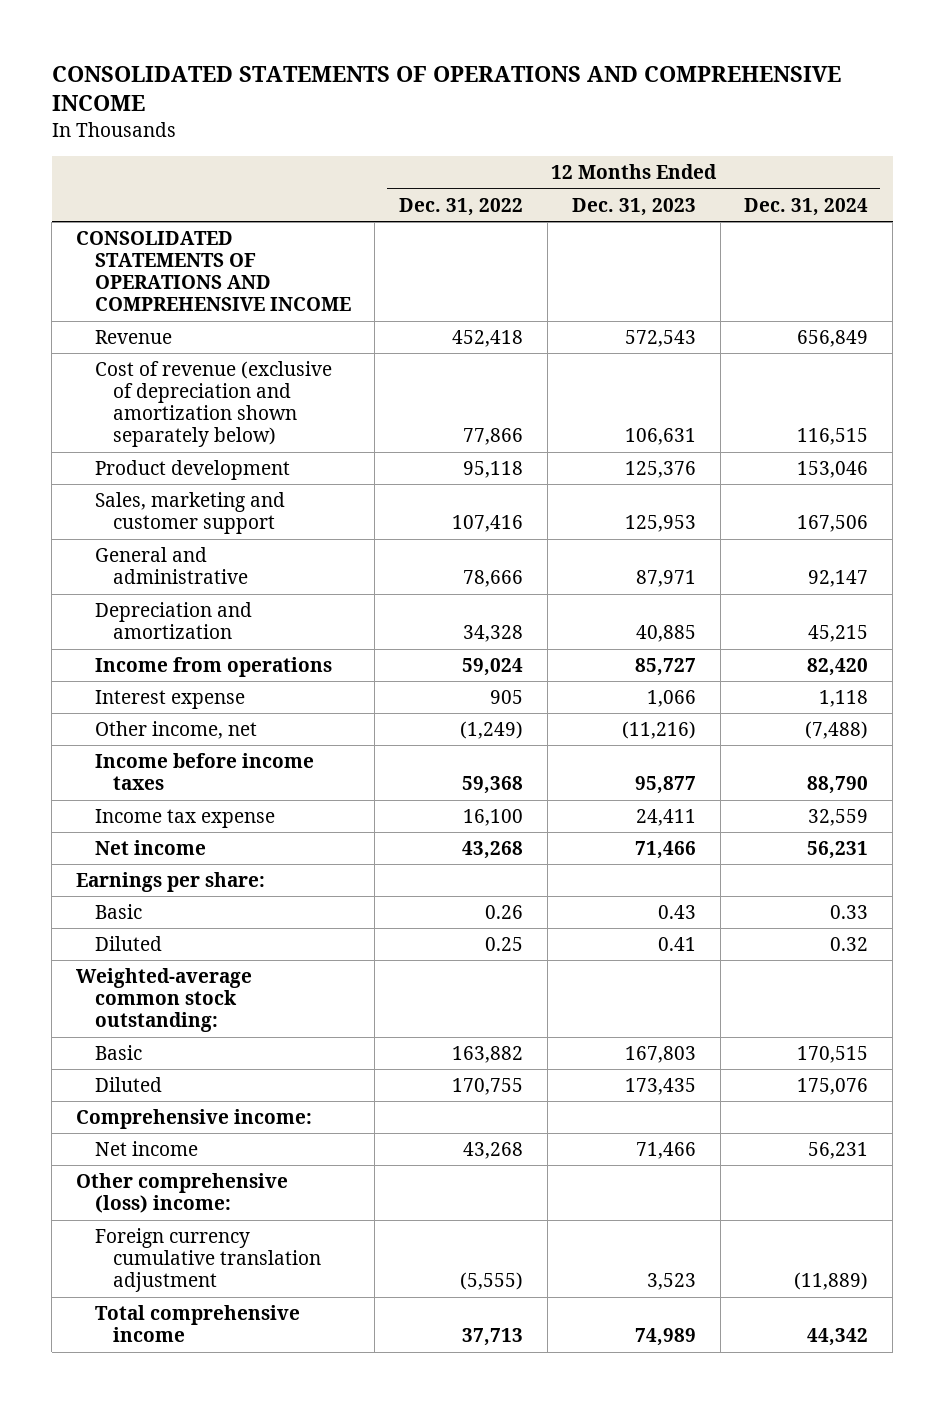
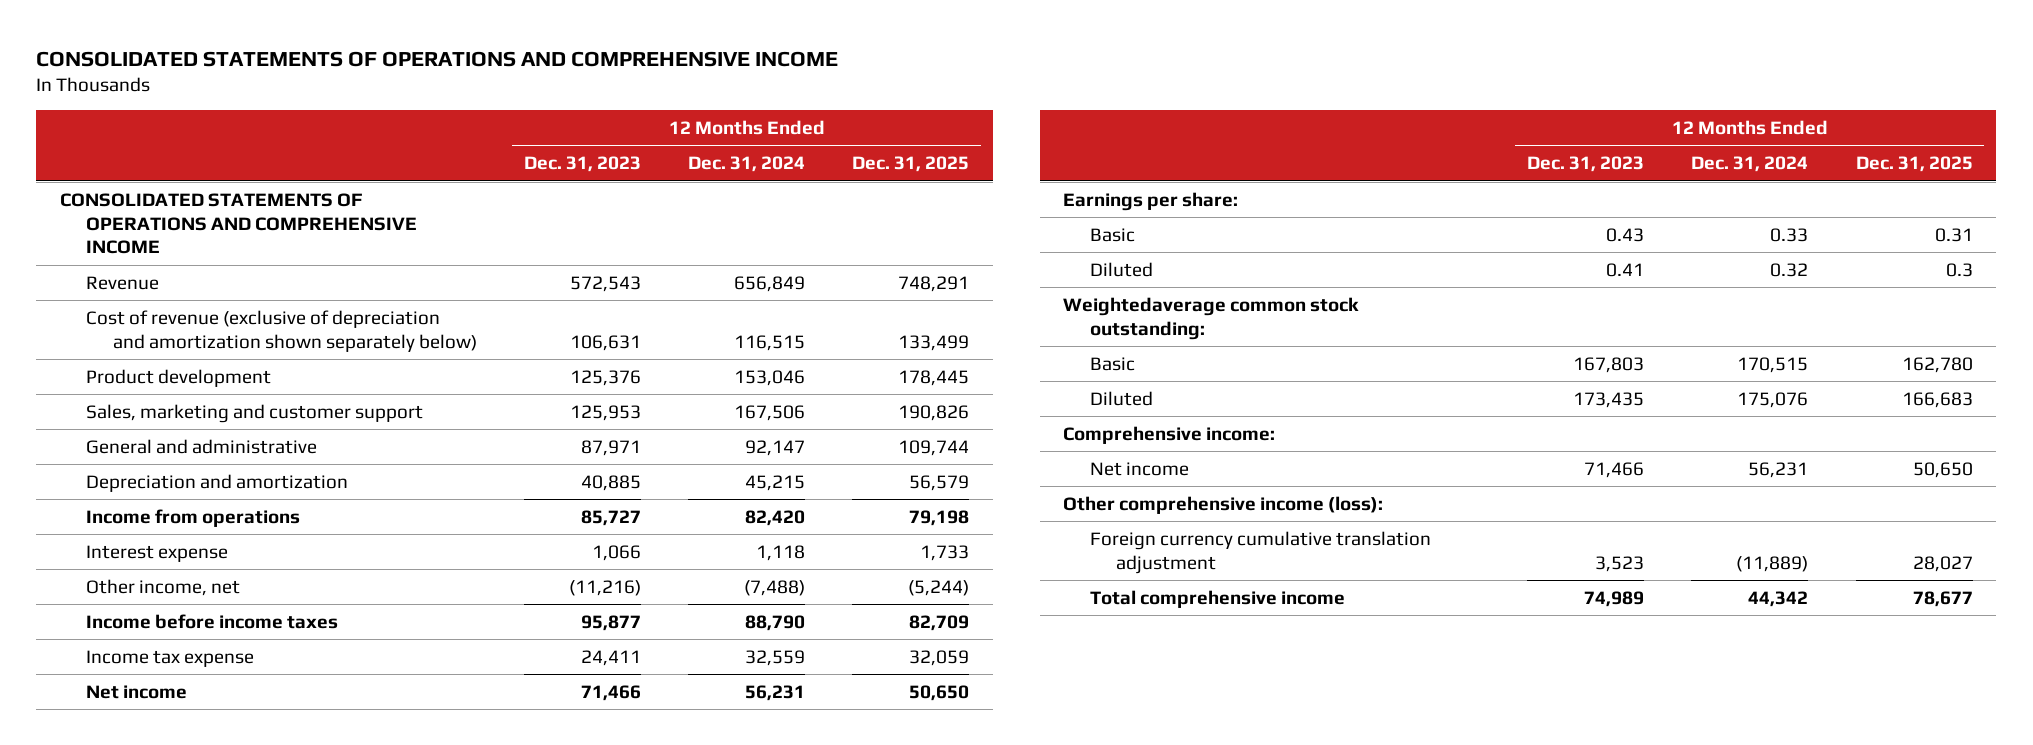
[399,197,524,216] Dec. 31, 2022 -> none
none -> [852,155,970,172] Dec. 31, 2025
[76,968,253,1033] Weighted-average common stock outstanding: -> [1063,296,1360,340] Weightedaverage common stock outstanding:
[76,1173,289,1214] Other comprehensive (loss) income: -> [1063,495,1384,514] Other comprehensive income (loss):

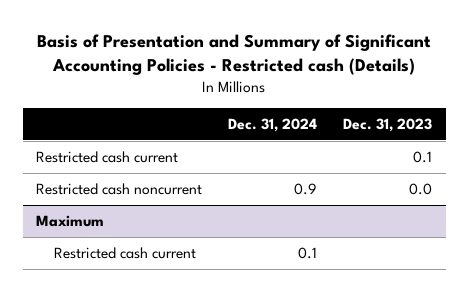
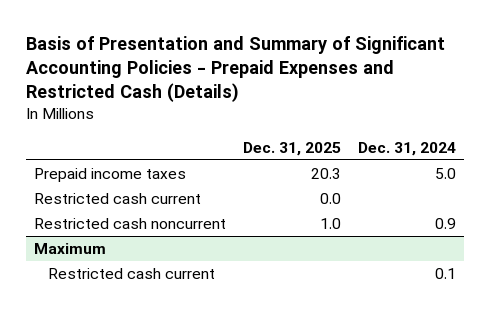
[37,34,432,76] Basis of Presentation and Summary of Significant Accounting Policies - Restricted cash (Details) -> [25,35,445,103] Basis of Presentation and Summary of Significant Accounting Policies - Prepaid Expenses and Restricted Cash (Details)
[343,117,433,132] Dec. 31, 2023 -> none
none -> [242,141,341,156] Dec. 31, 2025
none -> [34,167,187,182] Prepaid income taxes

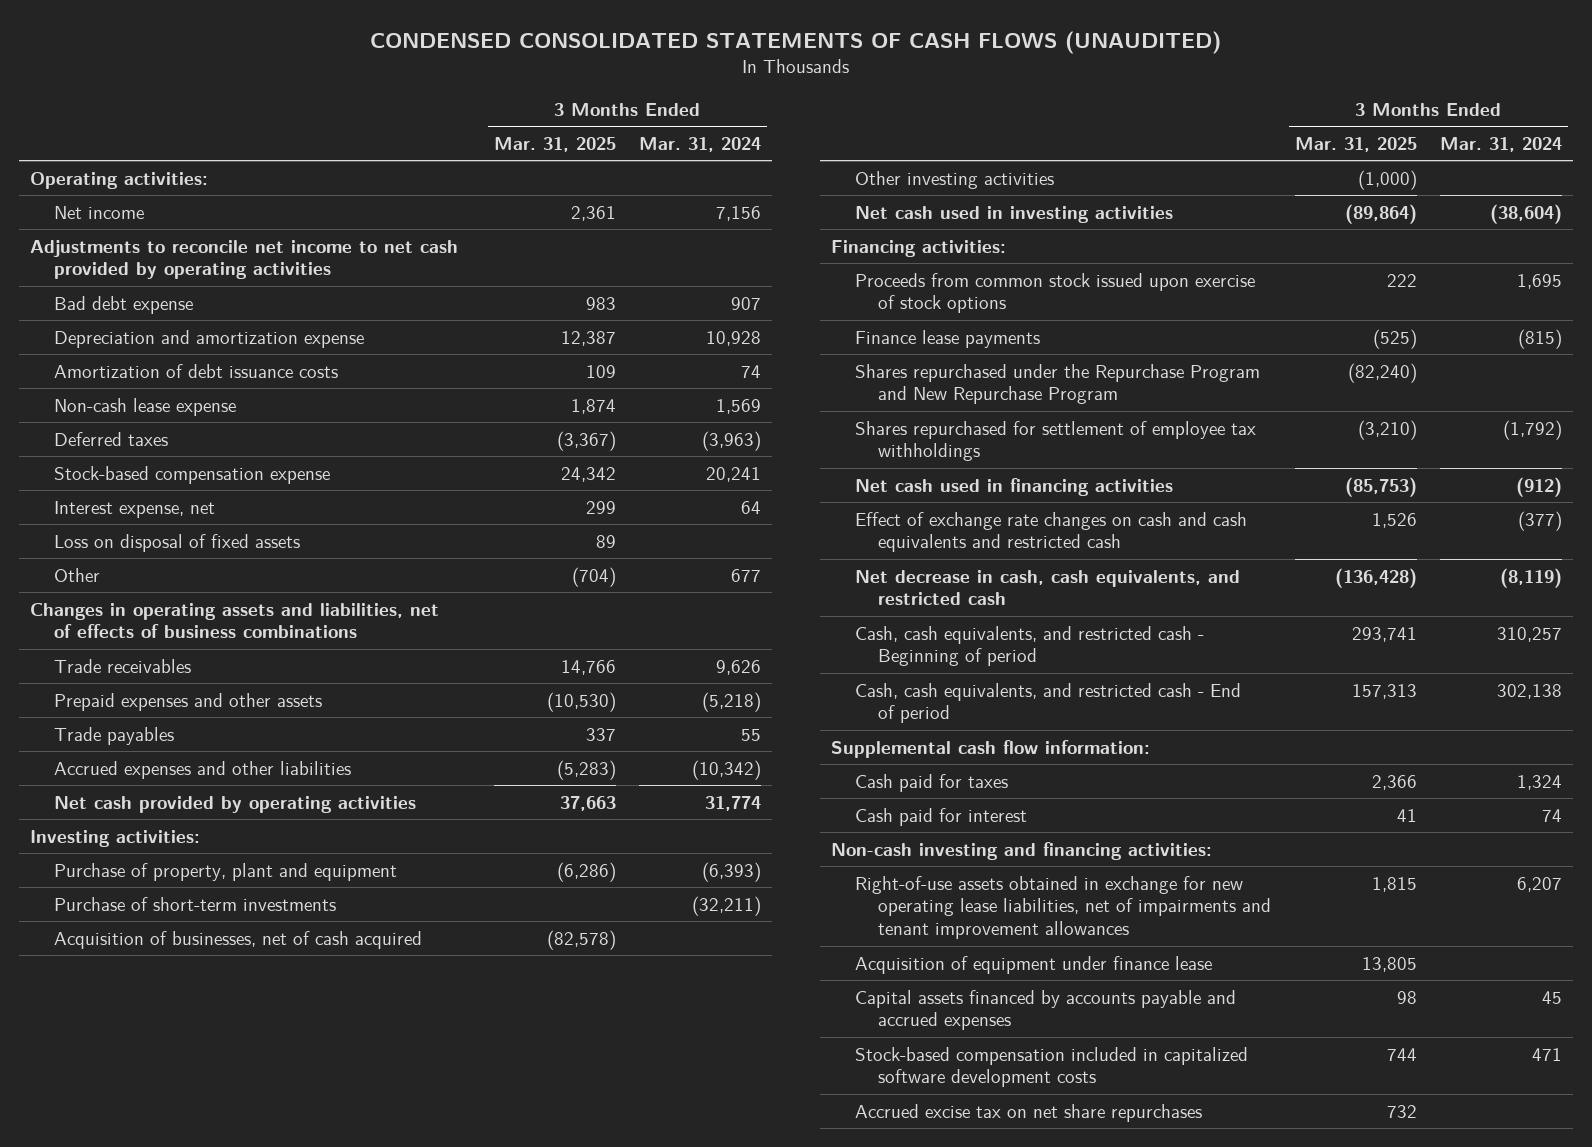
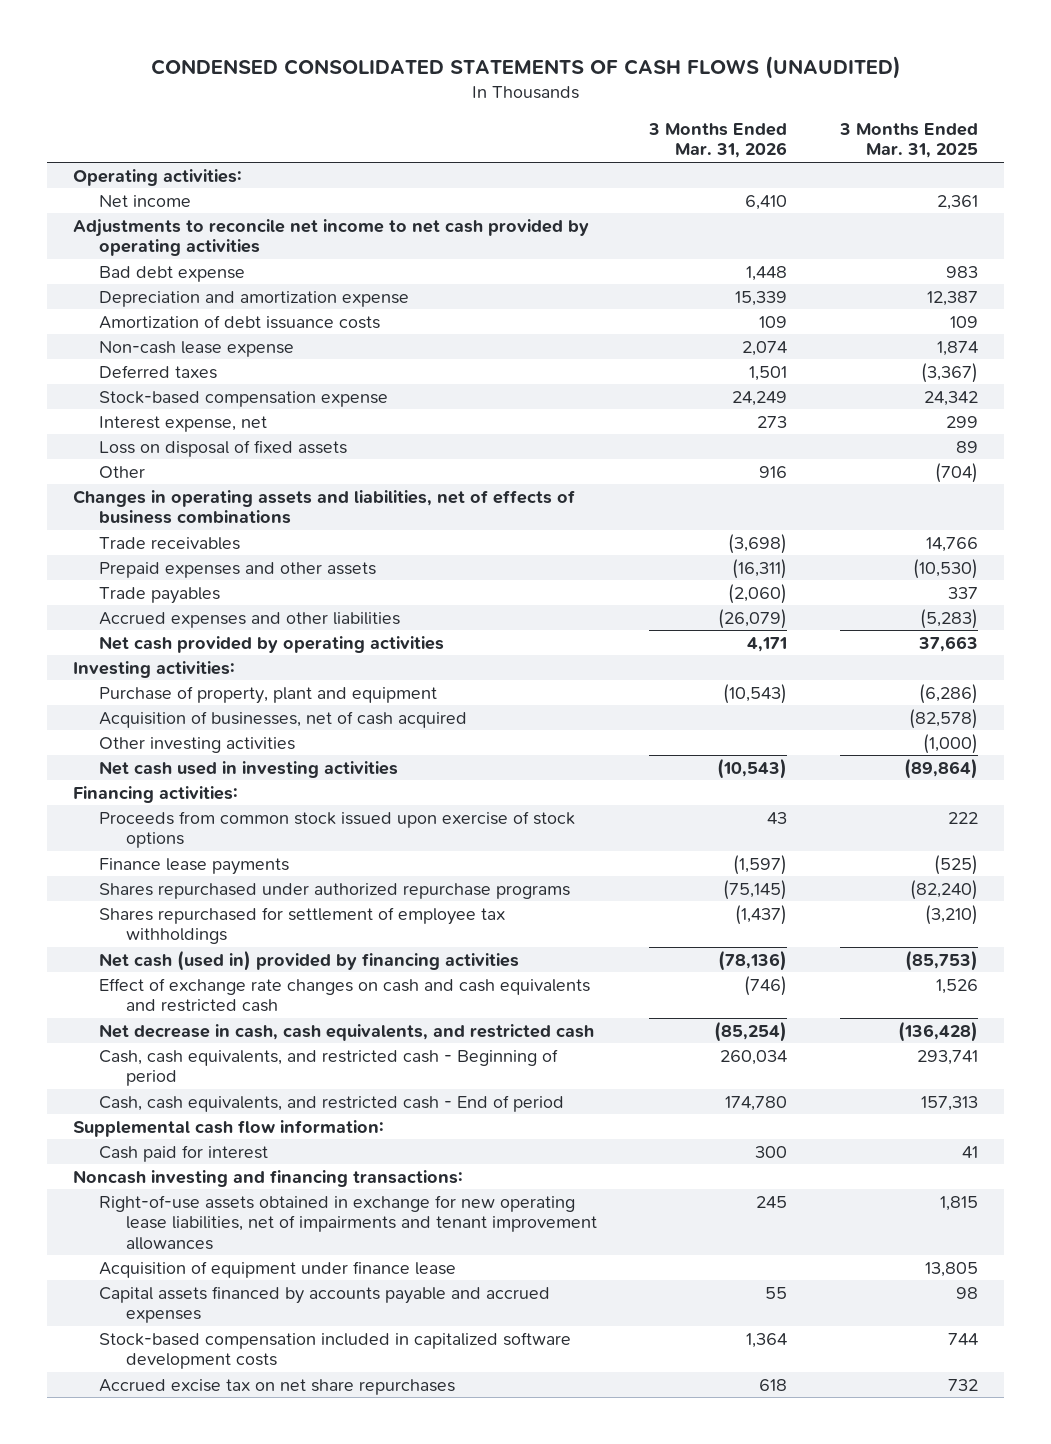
[638,136,761,152] Mar. 31, 2024 -> none
none -> [648,122,788,159] 3 Months Ended Mar. 31, 2026
[53,896,336,911] Purchase of short-term investments -> none
[854,363,1260,405] Shares repurchased under the Repurchase Program and New Repurchase Program -> [99,882,571,899] Shares repurchased under authorized repurchase programs
[854,477,1173,496] Net cash used in financing activities -> [99,949,520,971] Net cash (used in) provided by financing activities
[854,773,1008,792] Cash paid for taxes -> none
[831,841,1213,860] Non-cash investing and financing activities: -> [73,1169,464,1187] Noncash investing and financing transactions:

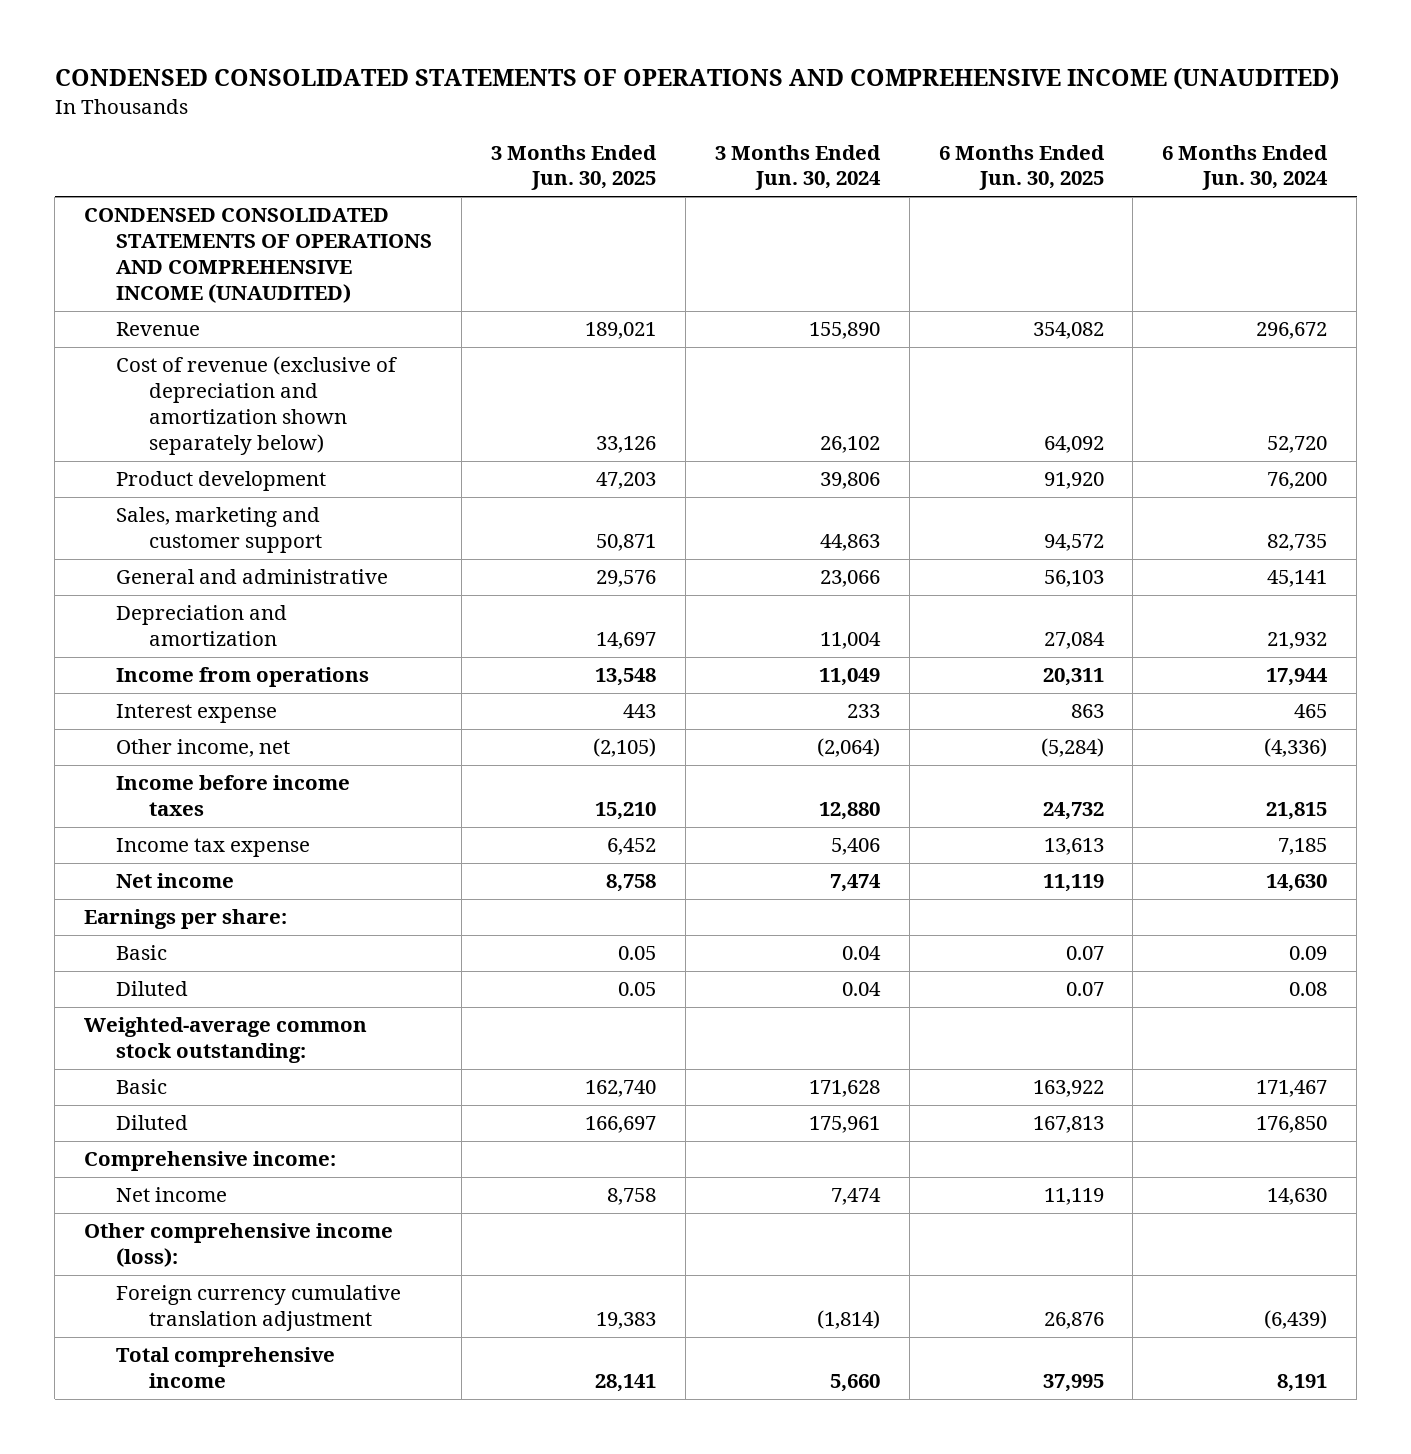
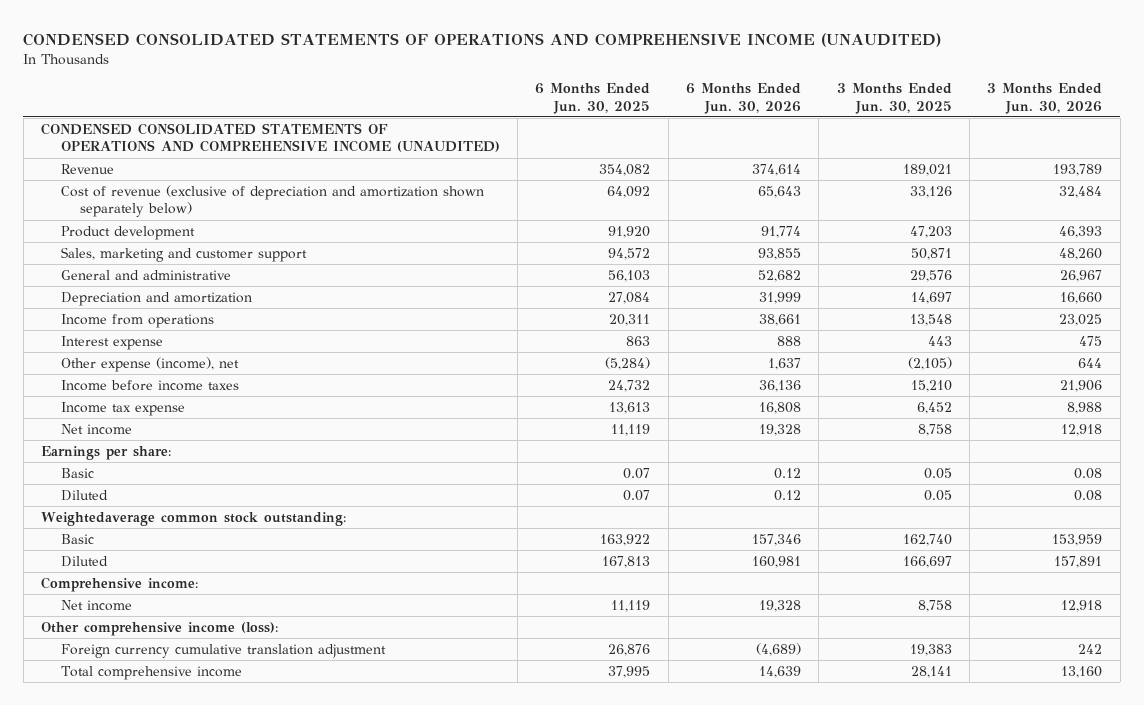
[714,144,881,191] 3 Months Ended Jun. 30, 2024 -> none
[1162,144,1329,191] 6 Months Ended Jun. 30, 2024 -> none
none -> [686,83,802,114] 6 Months Ended Jun. 30, 2026
none -> [987,83,1103,114] 3 Months Ended Jun. 30, 2026
[116,739,291,758] Other income, net -> [60,356,239,372] Other expense (income), net
[84,1017,368,1064] Weighted-average common stock outstanding: -> [41,511,347,526] Weightedaverage common stock outstanding:

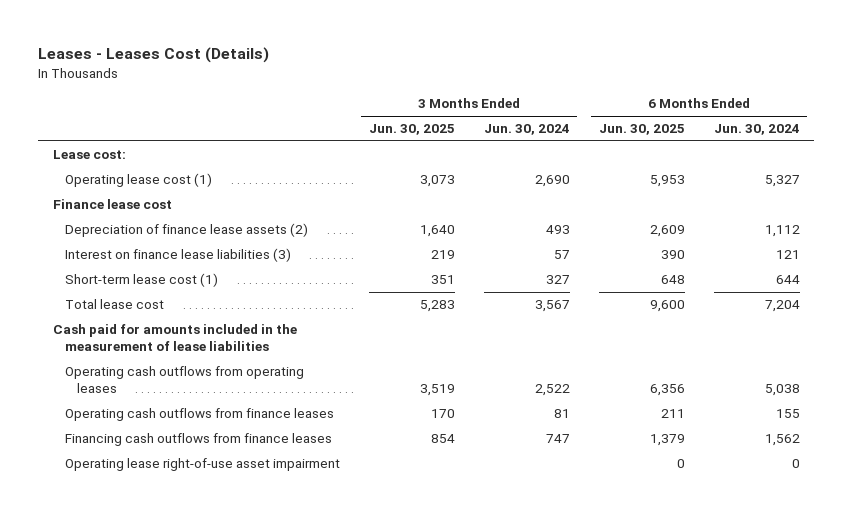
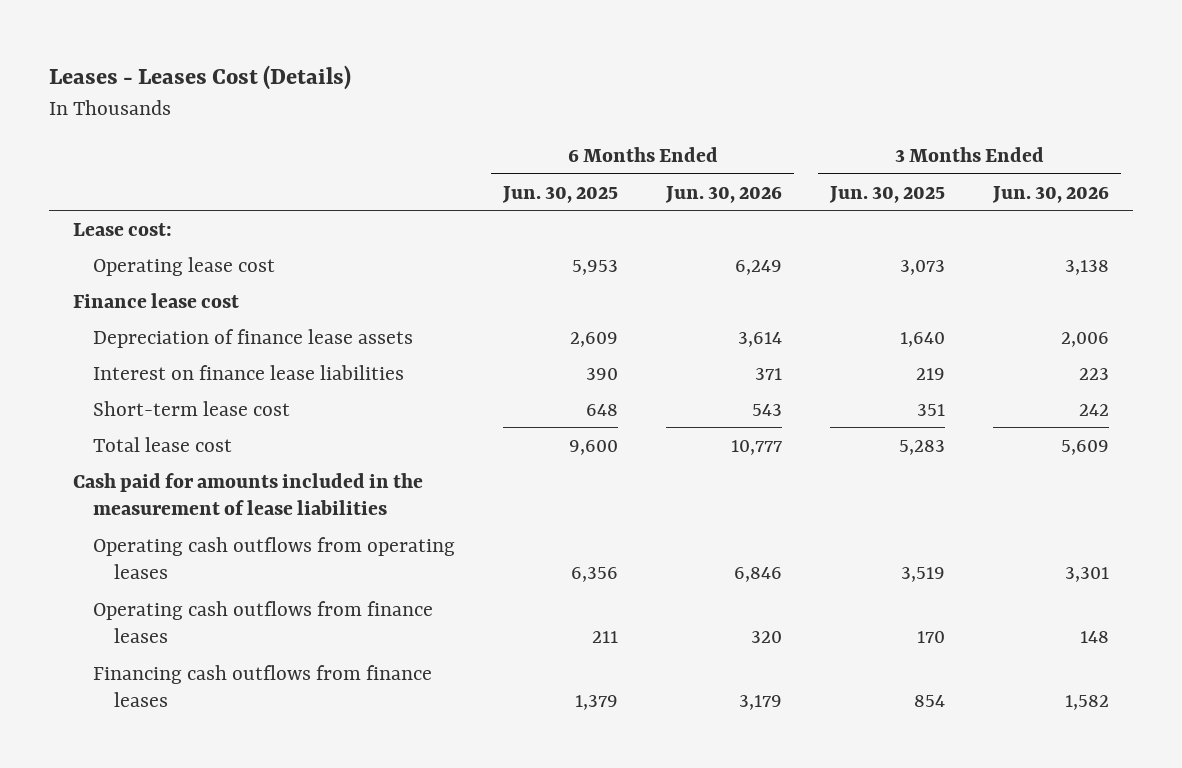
[483,124,570,136] Jun. 30, 2024 -> none
[713,124,800,136] Jun. 30, 2024 -> none
none -> [665,185,783,203] Jun. 30, 2026
none -> [992,185,1110,203] Jun. 30, 2026
[64,173,212,188] Operating lease cost (1) -> [93,256,276,276] Operating lease cost
[64,223,308,238] Depreciation of finance lease assets (2) -> [93,328,414,348] Depreciation of finance lease assets
[64,248,291,263] Interest on finance lease liabilities (3) -> [93,364,405,380] Interest on finance lease liabilities
[64,273,218,288] Short-term lease cost (1) -> [93,400,291,416] Short-term lease cost
[64,458,340,472] Operating lease right-of-use asset impairment -> none

